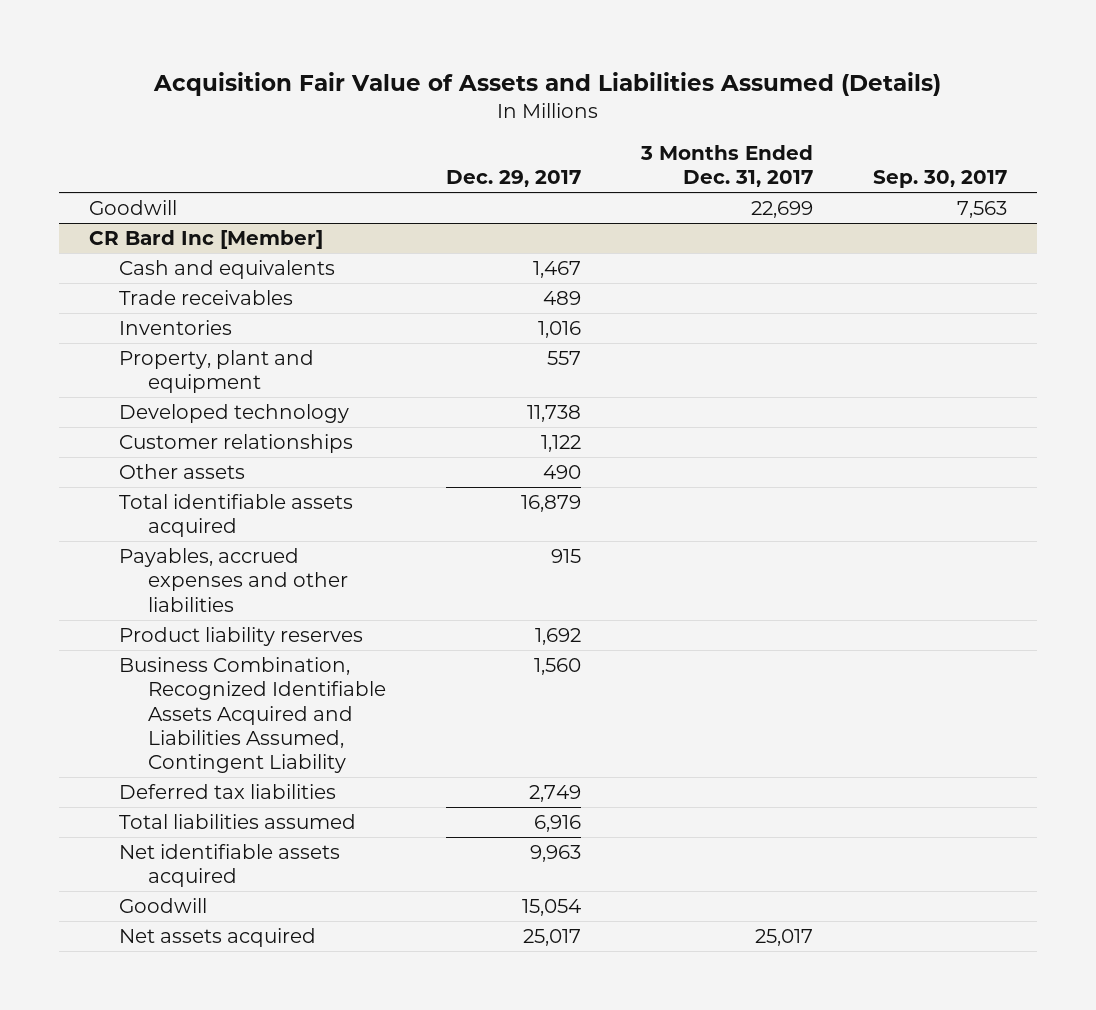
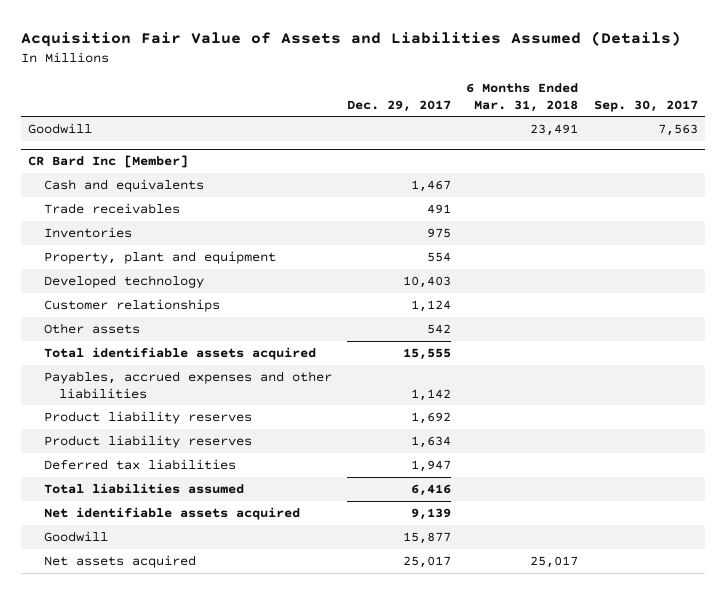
[639,144,813,188] 3 Months Ended Dec. 31, 2017 -> none
none -> [466,83,579,112] 6 Months Ended Mar. 31, 2018
[542,291,581,306] 489 -> [426,204,451,215] 491
[537,321,581,339] 1,016 -> [426,228,451,239] 975
[546,351,581,366] 557 -> [426,252,451,263] 554
[526,405,581,423] 11,738 -> [402,276,451,289] 10,403
[540,435,581,453] 1,122 -> [410,300,451,313] 1,124
[542,465,581,480] 490 -> [426,324,451,335] 542
[520,495,581,513] 16,879 -> [402,348,451,361] 15,555
[550,549,581,564] 915 -> [410,388,451,401] 1,142
[118,657,386,774] Business Combination, Recognized Identifiable Assets Acquired and Liabilities Assumed, Contingent Liability -> none
none -> [43,435,252,449] Product liability reserves
[528,785,581,803] 2,749 -> [410,460,451,473] 1,947
[533,815,581,833] 6,916 -> [410,484,451,497] 6,416
[529,845,581,863] 9,963 -> [410,508,451,521] 9,139
[521,899,581,917] 15,054 -> [402,532,451,545] 15,877

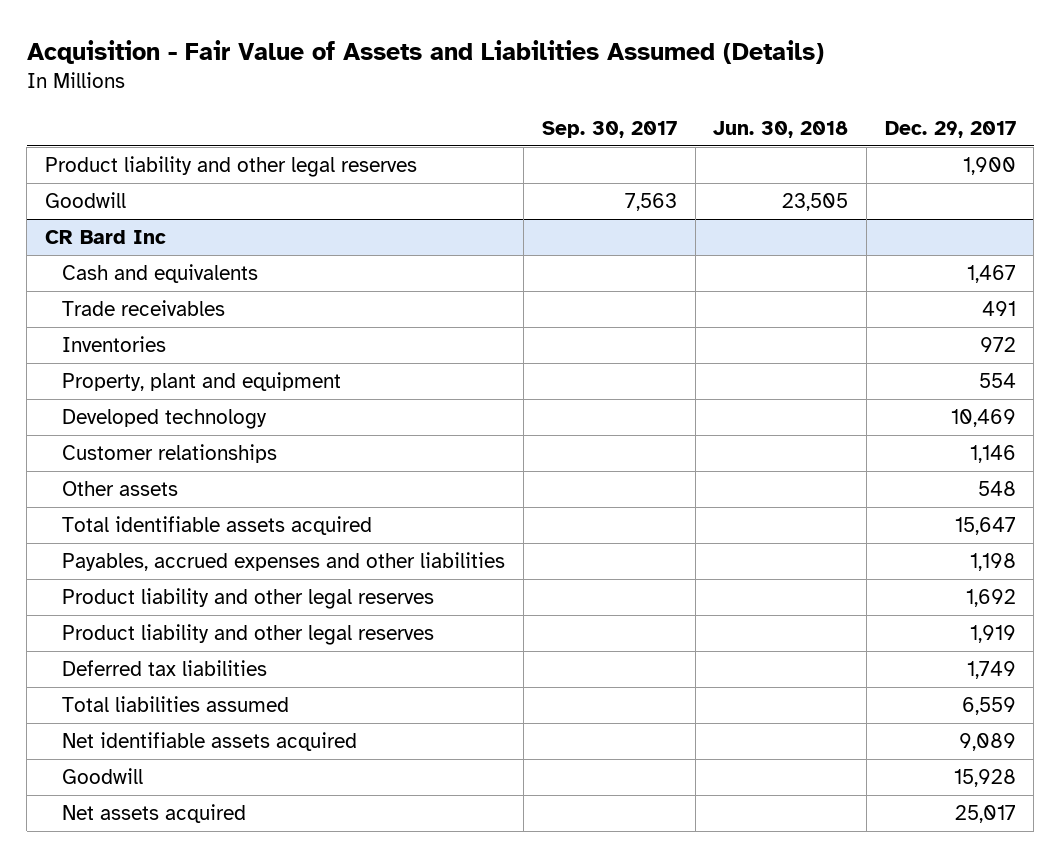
[20,30,681,47] Acquisition Fair Value of Assets and Liabilities Assumed (Details) -> [26,39,824,64] Acquisition - Fair Value of Assets and Liabilities Assumed (Details)
[466,83,579,112] 6 Months Ended Mar. 31, 2018 -> none
none -> [713,120,849,138] Jun. 30, 2018
none -> [45,156,418,178] Product liability and other legal reserves
[28,155,189,169] CR Bard Inc [Member] -> [45,230,167,245] CR Bard Inc
[426,228,451,239] 975 -> [979,337,1016,353] 972
[402,276,451,289] 10,403 -> [950,409,1016,428] 10,469
[410,300,451,313] 1,124 -> [969,445,1016,464] 1,146
[426,324,451,335] 542 -> [977,481,1016,497] 548
[402,348,451,361] 15,555 -> [954,517,1016,536] 15,647
[410,388,451,401] 1,142 -> [969,553,1016,572] 1,198
[43,411,252,425] Product liability reserves -> [62,588,435,610] Product liability and other legal reserves
[43,435,252,449] Product liability reserves -> [62,624,435,646] Product liability and other legal reserves
[410,436,451,449] 1,634 -> [969,625,1016,644] 1,919
[410,460,451,473] 1,947 -> [966,661,1016,680] 1,749
[410,484,451,497] 6,416 -> [961,697,1016,716] 6,559
[410,508,451,521] 9,139 -> [958,733,1016,752] 9,089
[402,532,451,545] 15,877 -> [953,769,1016,788] 15,928

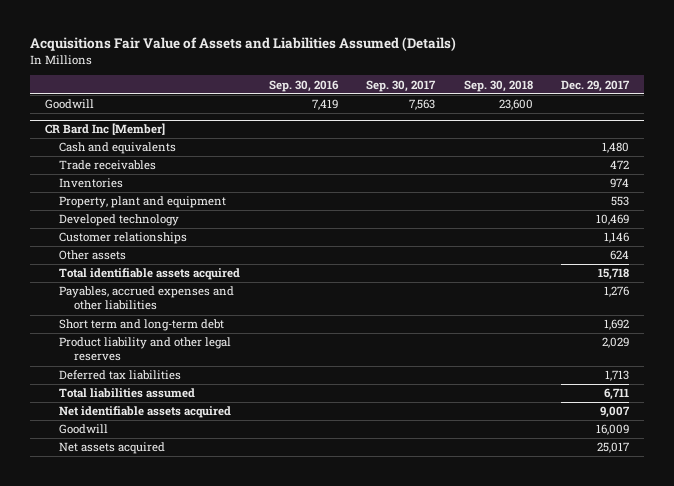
[26,39,824,64] Acquisition - Fair Value of Assets and Liabilities Assumed (Details) -> [30,37,457,52] Acquisitions Fair Value of Assets and Liabilities Assumed (Details)
[713,120,849,138] Jun. 30, 2018 -> none
none -> [268,79,339,92] Sep. 30, 2016
none -> [463,79,533,92] Sep. 30, 2018
[45,156,418,178] Product liability and other legal reserves -> none
[45,230,167,245] CR Bard Inc -> [44,123,165,136] CR Bard Inc [Member]
[966,265,1016,284] 1,467 -> [602,142,630,154] 1,480
[981,301,1016,317] 491 -> [610,160,630,170] 472
[979,337,1016,353] 972 -> [610,178,630,189] 974
[978,373,1016,389] 554 -> [611,196,630,207] 553
[62,624,435,646] Product liability and other legal reserves -> none
[977,481,1016,497] 548 -> [610,250,630,261] 624
[954,517,1016,536] 15,647 -> [598,268,630,281] 15,718
[969,553,1016,572] 1,198 -> [604,286,630,298] 1,276
none -> [59,319,225,332] Short term and long-term debt
[965,589,1016,608] 1,692 -> [602,337,630,349] 2,029
[966,661,1016,680] 1,749 -> [605,370,630,382] 1,713
[961,697,1016,716] 6,559 -> [604,388,630,401] 6,711
[958,733,1016,752] 9,089 -> [600,406,631,419] 9,007
[953,769,1016,788] 15,928 -> [596,424,630,436] 16,009

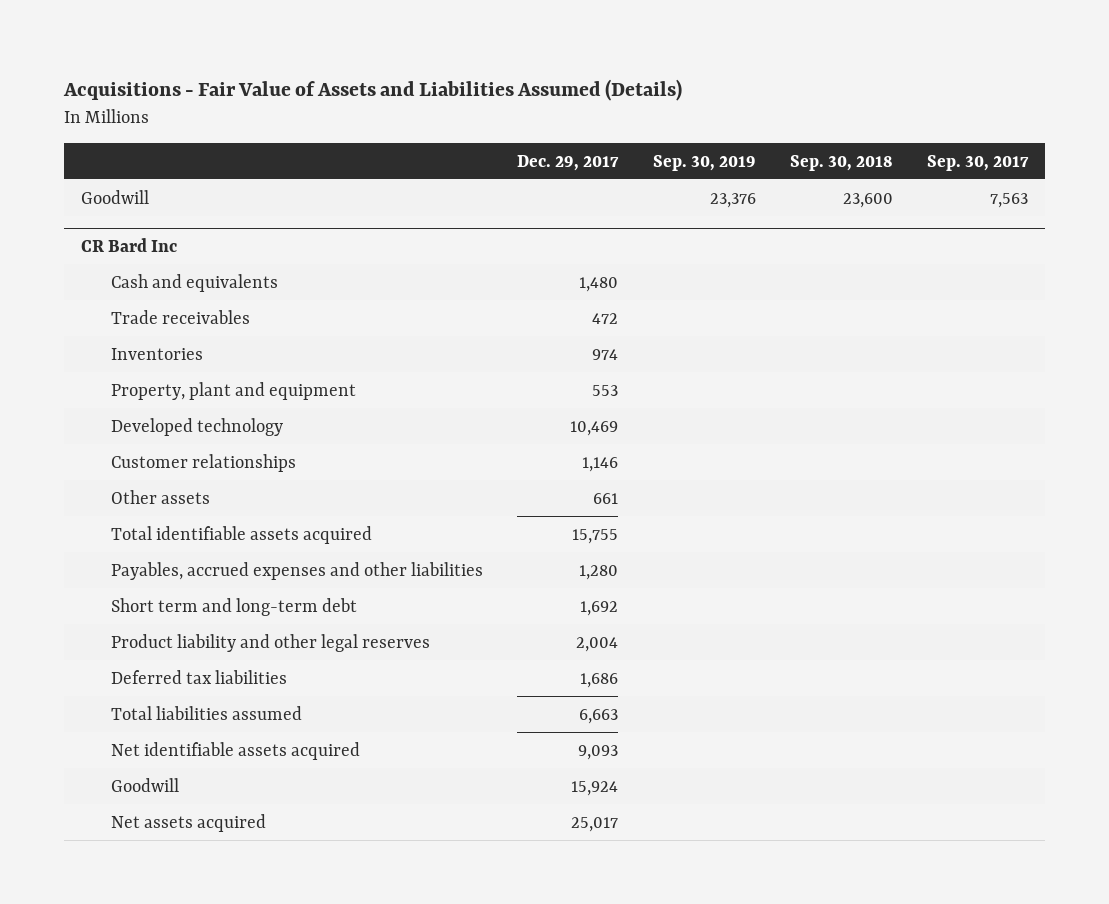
[30,37,457,52] Acquisitions Fair Value of Assets and Liabilities Assumed (Details) -> [63,78,683,101] Acquisitions - Fair Value of Assets and Liabilities Assumed (Details)
[268,79,339,92] Sep. 30, 2016 -> none
none -> [652,154,756,171] Sep. 30, 2019
[44,123,165,136] CR Bard Inc [Member] -> [81,237,178,252] CR Bard Inc
[610,250,630,261] 624 -> [593,492,619,504] 661
[598,268,630,281] 15,718 -> [572,528,619,544] 15,755
[604,286,630,298] 1,276 -> [579,564,619,580] 1,280
[602,337,630,349] 2,029 -> [576,636,619,652] 2,004
[605,370,630,382] 1,713 -> [580,672,619,688] 1,686
[604,388,630,401] 6,711 -> [579,708,619,724] 6,663
[600,406,631,419] 9,007 -> [578,744,619,760] 9,093
[596,424,630,436] 16,009 -> [571,780,619,796] 15,924

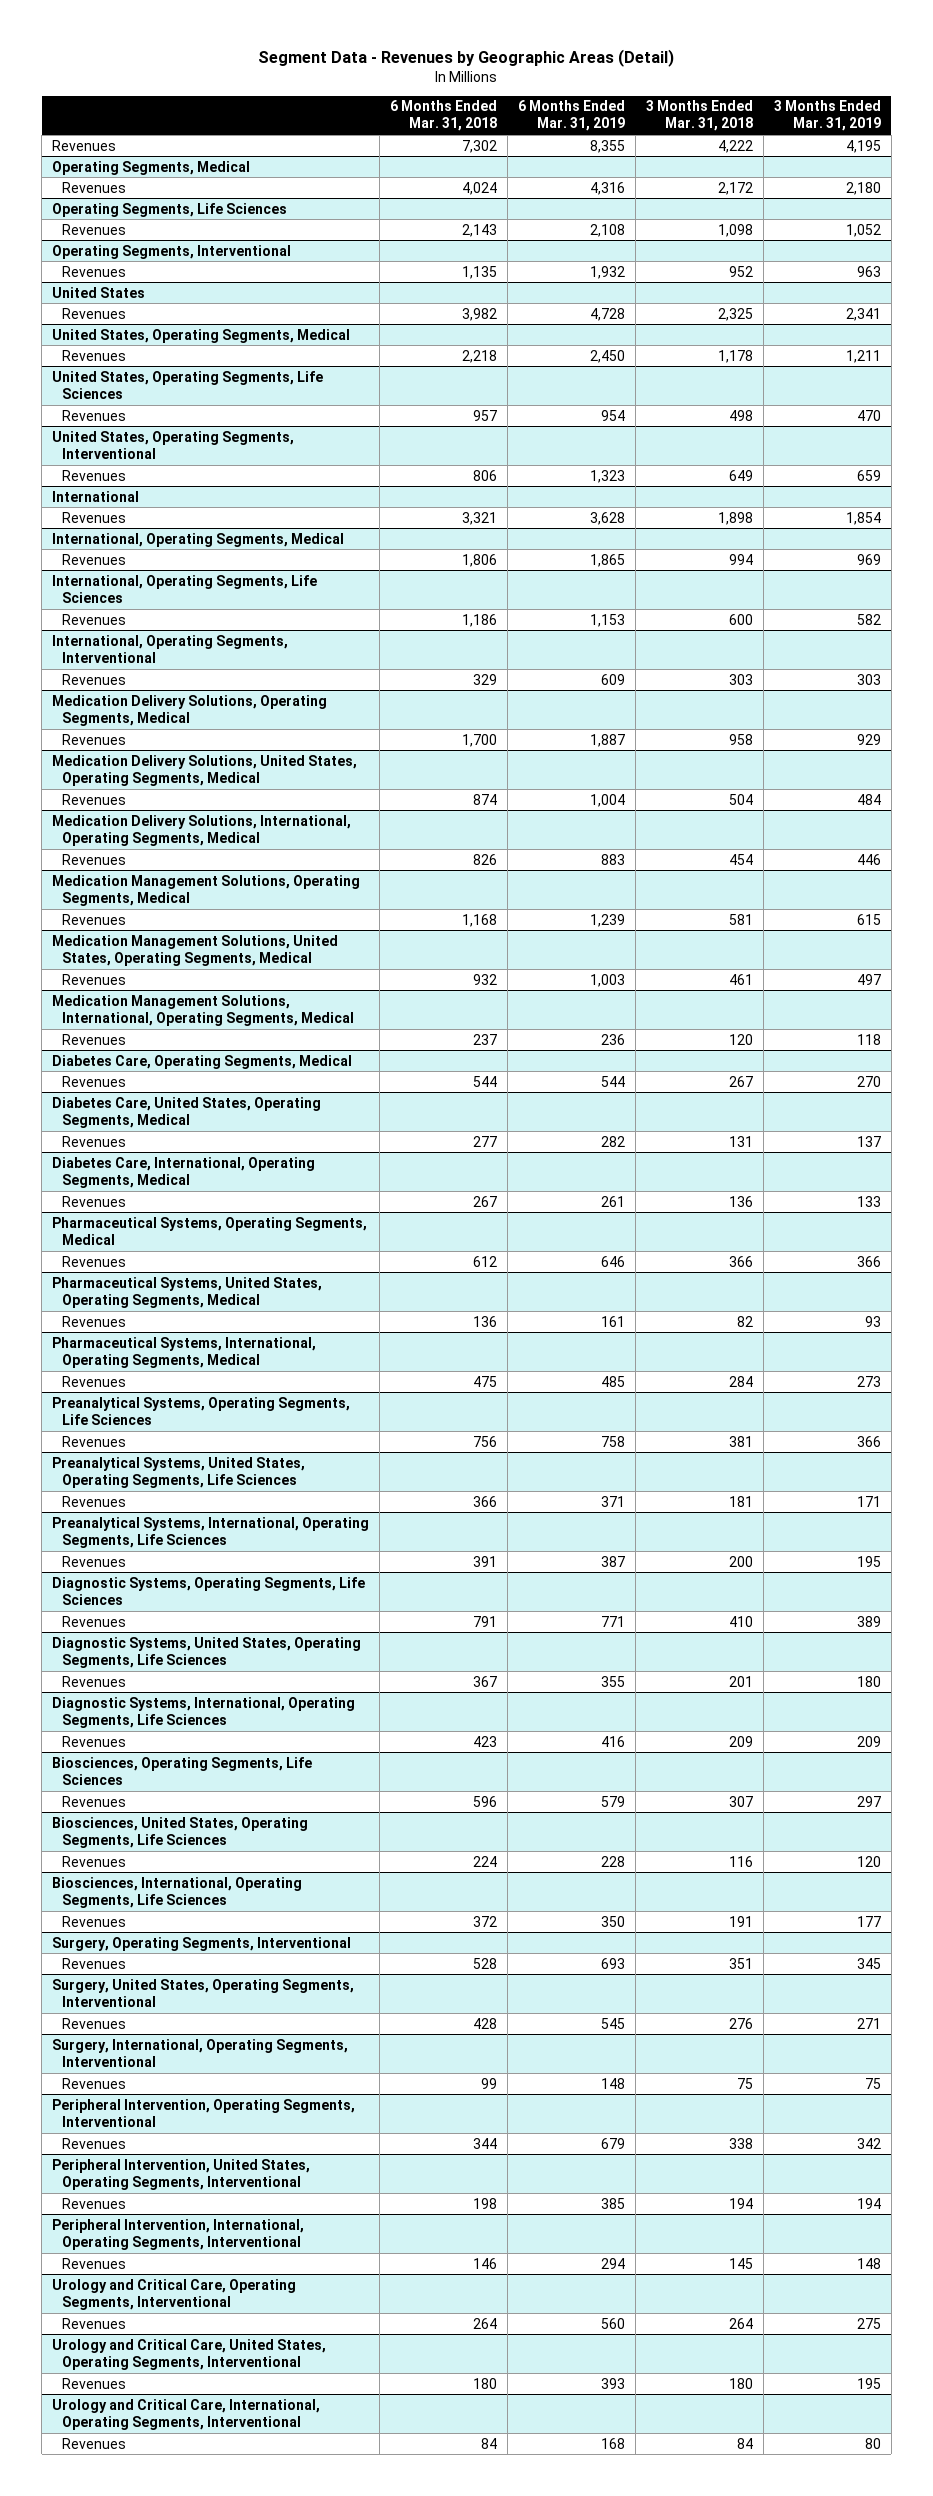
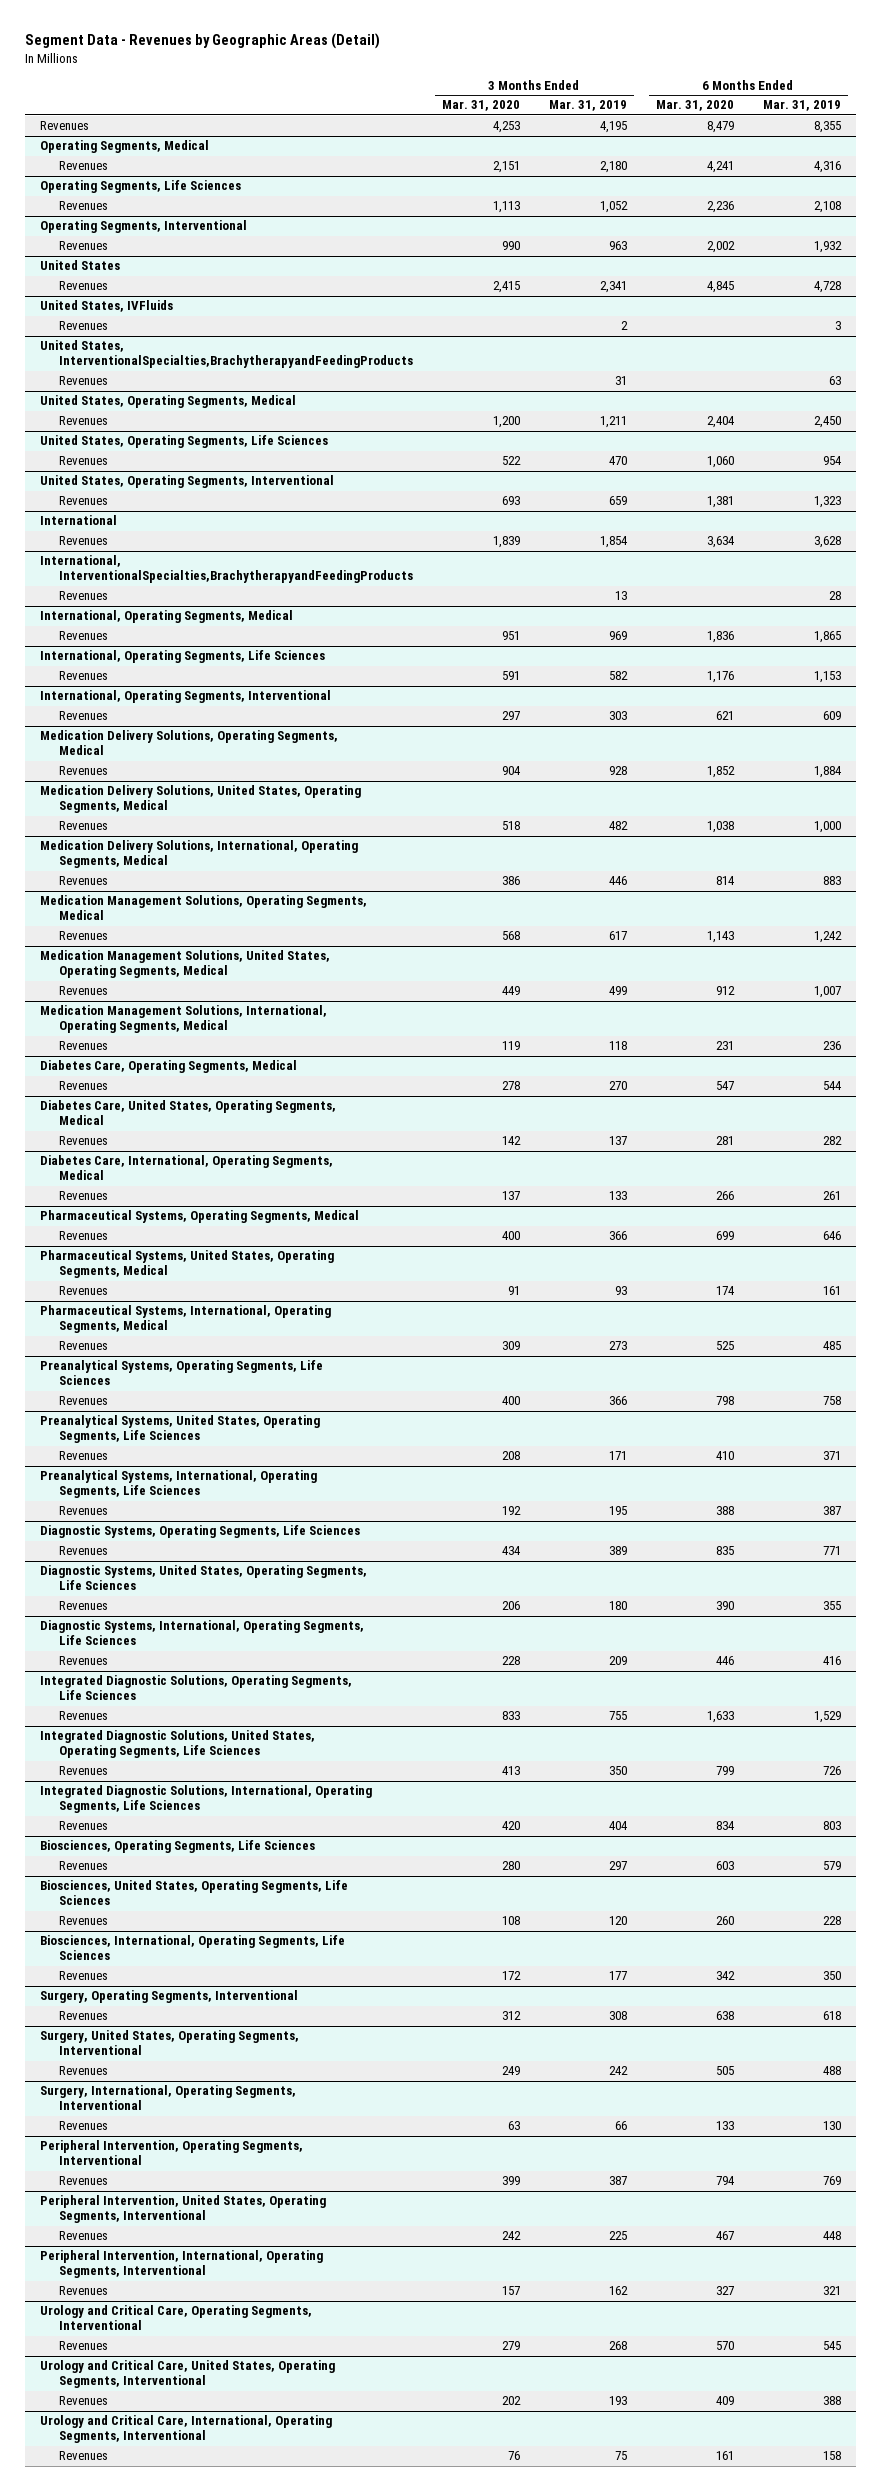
[389,100,497,132] 6 Months Ended Mar. 31, 2018 -> none
[645,100,753,132] 3 Months Ended Mar. 31, 2018 -> none
none -> [441,100,520,112] Mar. 31, 2020
none -> [655,100,734,112] Mar. 31, 2020
none -> [39,300,173,313] United States, IVFluids
none -> [58,321,108,331] Revenues
none -> [39,340,413,369] United States, InterventionalSpecialties,BrachytherapyandFeedingProducts
none -> [58,376,108,386] Revenues
none -> [39,555,413,584] International, InterventionalSpecialties,BrachytherapyandFeedingProducts
none -> [58,591,108,601] Revenues
[589,733,625,747] 1,887 -> [814,766,843,779] 1,884
[856,733,881,745] 929 -> [608,766,627,776] 928
[589,793,625,807] 1,004 -> [814,821,842,834] 1,000
[856,793,881,805] 484 -> [608,821,628,831] 482
[589,913,625,927] 1,239 -> [814,931,843,944] 1,242
[856,913,881,925] 615 -> [608,931,627,941] 617
[589,973,625,987] 1,003 -> [814,986,842,999] 1,007
[856,973,881,985] 497 -> [608,986,627,996] 499
none -> [39,1675,352,1701] Integrated Diagnostic Solutions, Operating Segments, Life Sciences
none -> [58,1711,108,1721] Revenues
none -> [39,1730,315,1759] Integrated Diagnostic Solutions, United States, Operating Segments, Life Sciences
none -> [58,1766,108,1776] Revenues
none -> [39,1785,372,1814] Integrated Diagnostic Solutions, International, Operating Segments, Life Sciences
none -> [58,1821,108,1831] Revenues
[600,1957,625,1969] 693 -> [823,2011,842,2021] 618
[856,1957,881,1969] 345 -> [608,2011,627,2021] 308
[600,2017,625,2029] 545 -> [823,2066,842,2076] 488
[856,2017,881,2029] 271 -> [608,2066,628,2076] 242
[600,2077,625,2089] 148 -> [823,2121,842,2131] 130
[864,2077,881,2089] 75 -> [614,2121,627,2131] 66
[600,2137,625,2149] 679 -> [823,2176,842,2186] 769
[856,2137,881,2149] 342 -> [608,2176,627,2186] 387
[600,2197,625,2209] 385 -> [823,2231,842,2241] 448
[856,2197,881,2209] 194 -> [608,2231,627,2241] 225
[600,2257,625,2269] 294 -> [823,2286,842,2296] 321
[856,2257,881,2269] 148 -> [608,2286,628,2296] 162
[600,2317,625,2329] 560 -> [823,2341,842,2351] 545
[856,2317,881,2329] 275 -> [608,2341,627,2351] 268
[600,2377,625,2389] 393 -> [823,2396,842,2406] 388
[856,2377,881,2389] 195 -> [608,2396,627,2406] 193
[600,2437,625,2449] 168 -> [823,2451,842,2461] 158
[864,2437,881,2449] 80 -> [614,2451,627,2461] 75

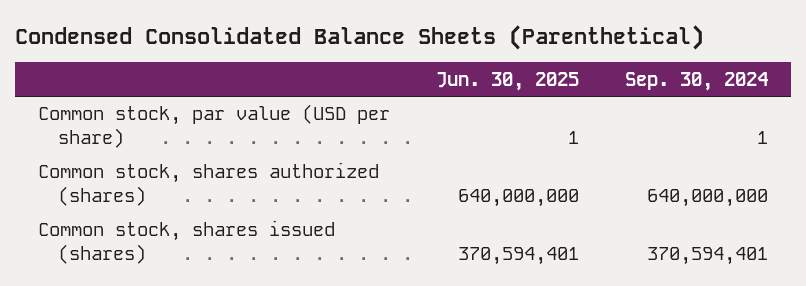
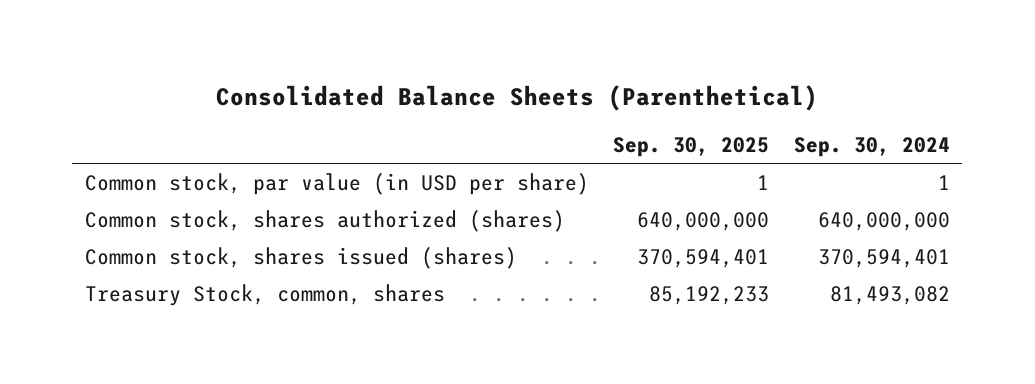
[15,24,705,50] Condensed Consolidated Balance Sheets (Parenthetical) -> [216,84,819,111] Consolidated Balance Sheets (Parenthetical)
[436,71,580,91] Jun. 30, 2025 -> none
none -> [613,136,770,157] Sep. 30, 2025
[38,104,391,149] Common stock, par value (USD per share) -> [84,172,589,195] Common stock, par value (in USD per share)
none -> [84,283,445,306] Treasury Stock, common, shares

